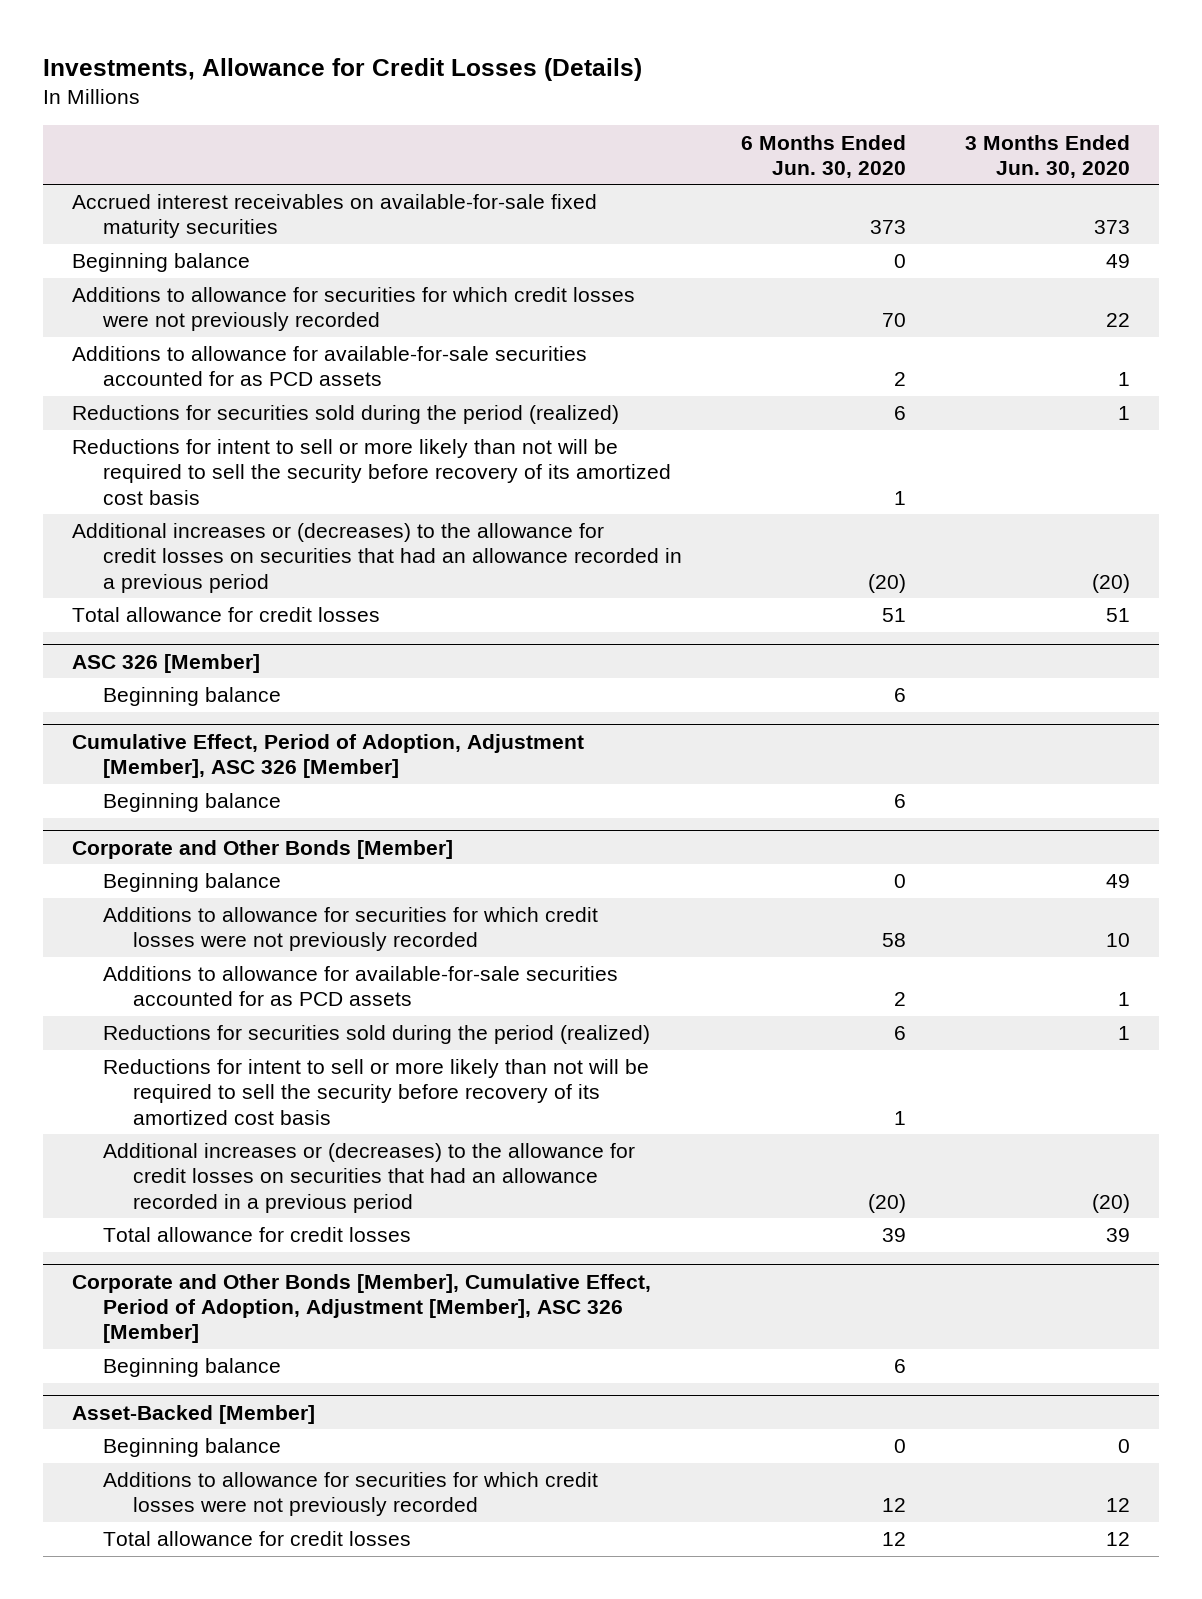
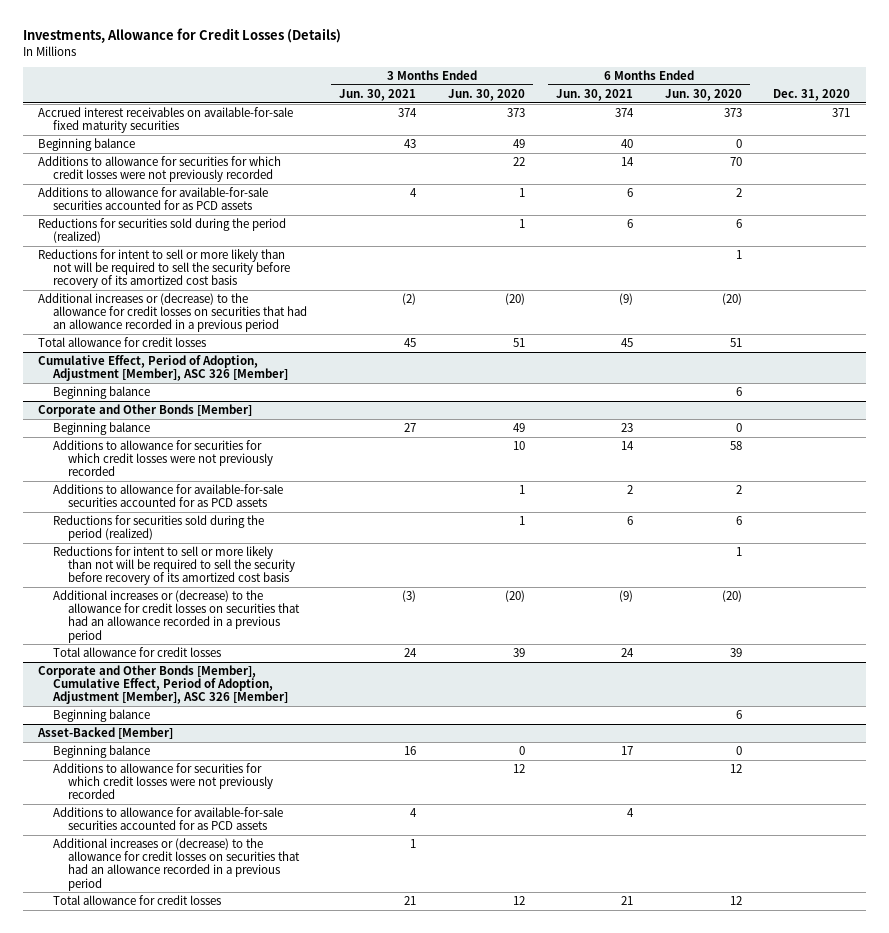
none -> [339,89,417,102] Jun. 30, 2021
none -> [556,89,634,102] Jun. 30, 2021
none -> [773,89,851,102] Dec. 31, 2020
[72,523,682,593] Additional increases or (decreases) to the allowance for credit losses on securities that had an allowance recorded in a previous period -> [38,293,308,333] Additional increases or (decrease) to the allowance for credit losses on securities that had an allowance recorded in a previous period
[72,653,261,673] ASC 326 [Member] -> none
[102,687,281,707] Beginning balance -> none
[102,1143,635,1213] Additional increases or (decreases) to the allowance for credit losses on securities that had an allowance recorded in a previous period -> [53,590,301,643] Additional increases or (decrease) to the allowance for credit losses on securities that had an allowance recorded in a previous period
none -> [53,807,284,831] Additions to allowance for available-for-sale securities accounted for as PCD assets
none -> [53,838,301,891] Additional increases or (decrease) to the allowance for credit losses on securities that had an allowance recorded in a previous period

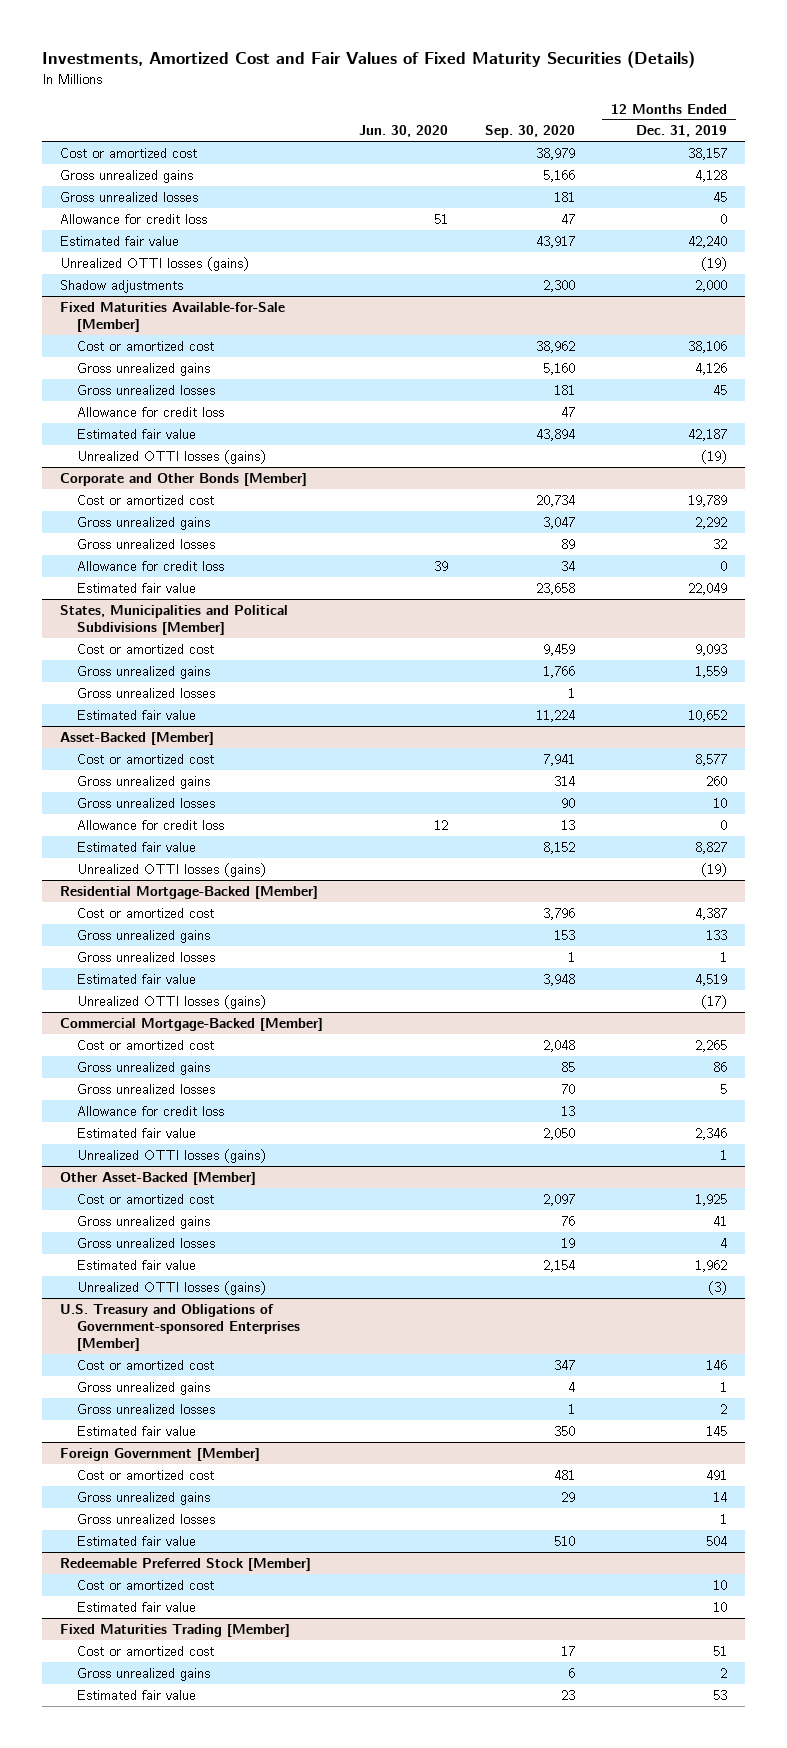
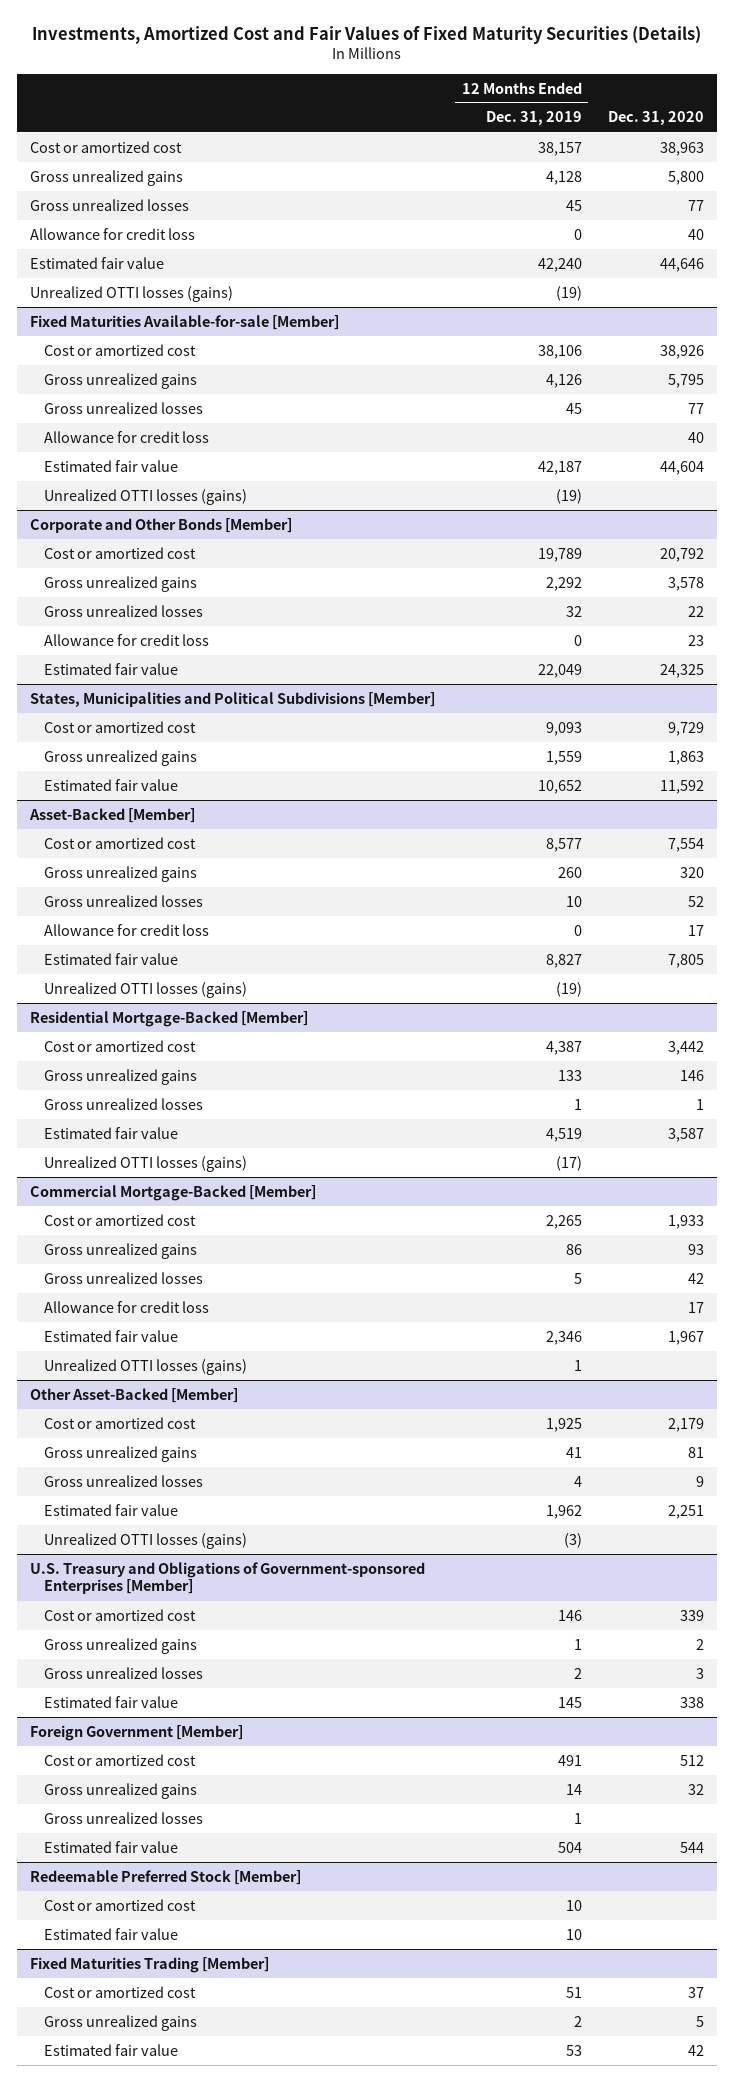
[359,125,449,138] Jun. 30, 2020 -> none
[484,125,575,139] Sep. 30, 2020 -> none
none -> [608,111,705,126] Dec. 31, 2020
[60,279,184,293] Shadow adjustments -> none
[60,301,286,332] Fixed Maturities Available-for-Sale [Member] -> [30,314,340,330] Fixed Maturities Available-for-sale [Member]
[76,687,215,698] Gross unrealized losses -> none

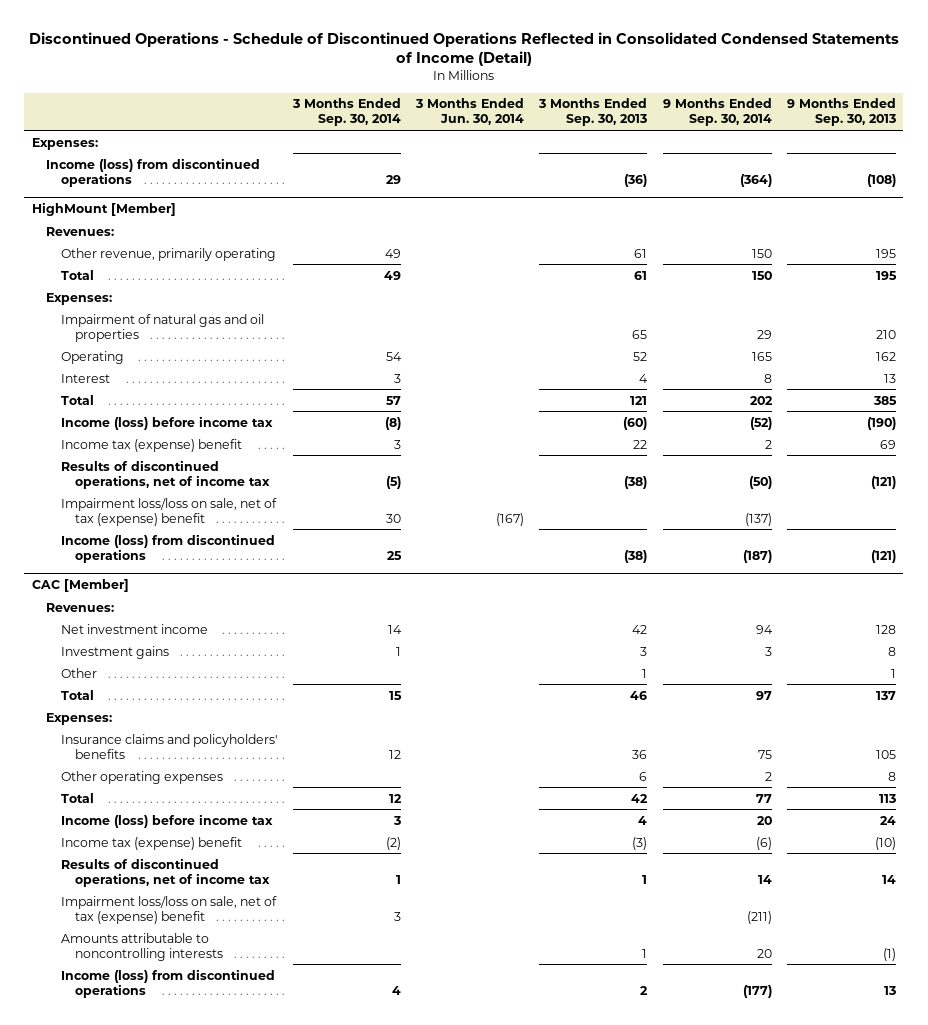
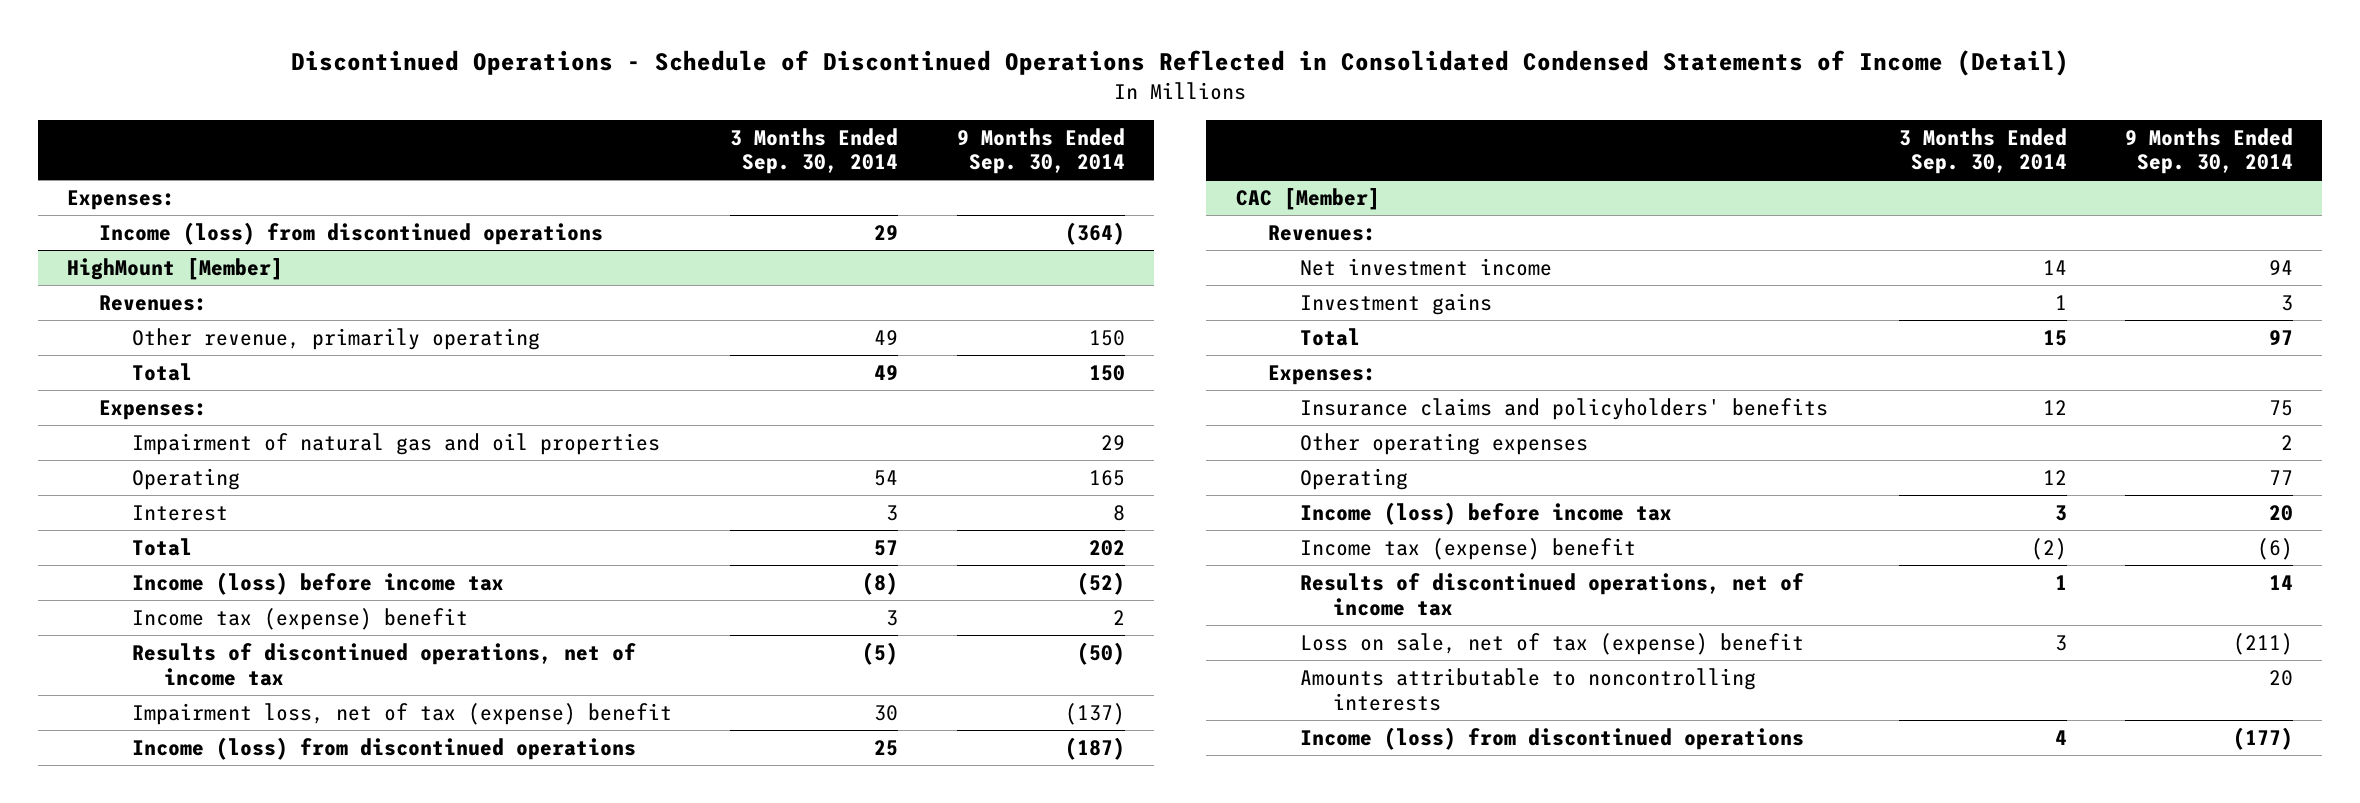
[415,98,525,126] 3 Months Ended Jun. 30, 2014 -> none
[538,98,648,127] 3 Months Ended Sep. 30, 2013 -> none
[786,98,896,127] 9 Months Ended Sep. 30, 2013 -> none
[60,497,277,526] Impairment loss/loss on sale, net of tax (expense) benefit -> [131,702,672,725] Impairment loss, net of tax (expense) benefit
[60,667,97,678] Other -> none
[60,792,94,803] Total -> [1300,467,1409,490] Operating
[60,895,277,924] Impairment loss/loss on sale, net of tax (expense) benefit -> [1300,632,1805,655] Loss on sale, net of tax (expense) benefit

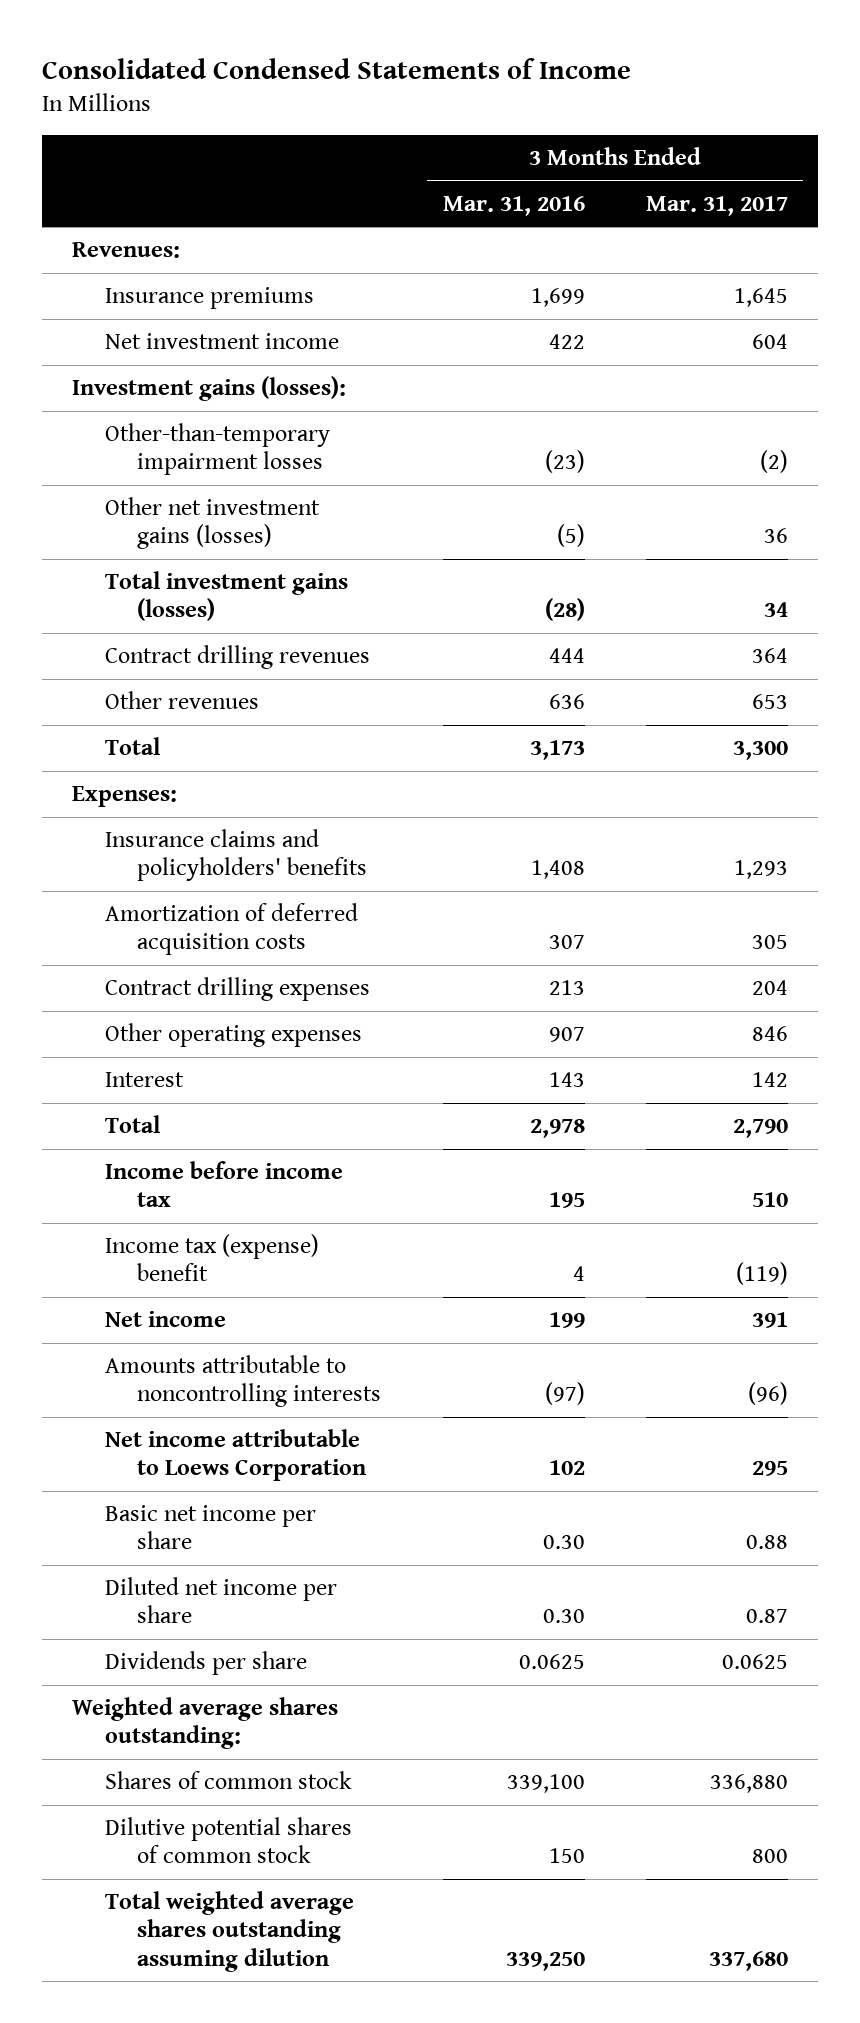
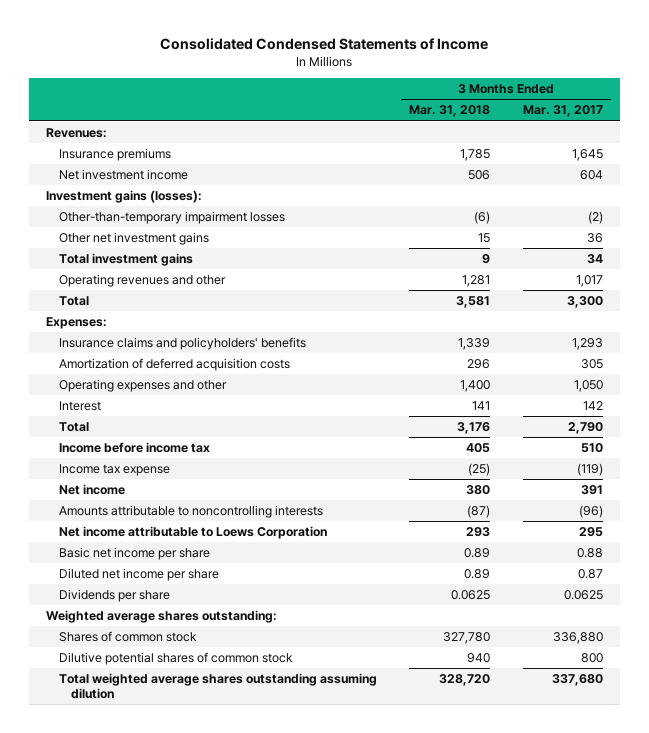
[442,195,585,216] Mar. 31, 2016 -> none
none -> [409,105,491,118] Mar. 31, 2018
[104,645,370,670] Contract drilling revenues -> none
[104,497,320,550] Other net investment gains (losses) -> [58,232,209,246] Other net investment gains
[104,571,348,622] Total investment gains (losses) -> [58,253,193,267] Total investment gains
[104,691,259,710] Other revenues -> [58,274,226,288] Operating revenues and other
[751,694,788,710] 653 -> [576,275,604,288] 1,017
[104,977,370,1002] Contract drilling expenses -> none
[104,1023,362,1048] Other operating expenses -> [58,379,227,393] Operating expenses and other
[751,1026,788,1042] 846 -> [574,380,604,393] 1,050
[104,1234,319,1282] Income tax (expense) benefit -> [58,464,170,477] Income tax expense

